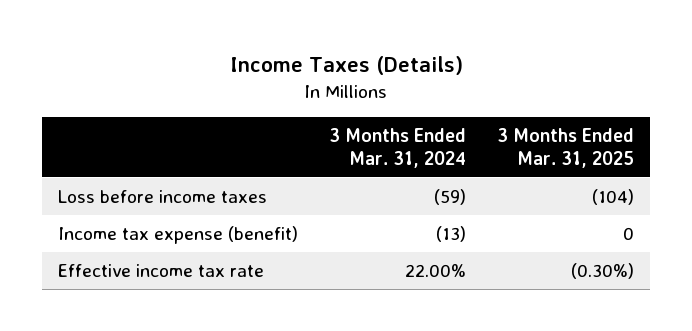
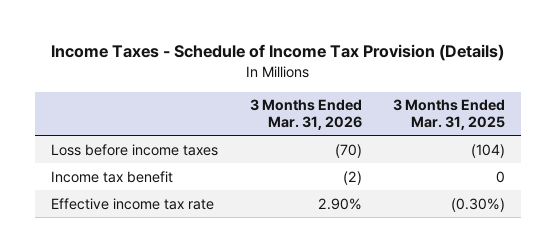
[229,55,463,75] Income Taxes (Details) -> [51,44,505,62] Income Taxes - Schedule of Income Tax Provision (Details)
[328,127,466,168] 3 Months Ended Mar. 31, 2024 -> none
none -> [249,99,362,131] 3 Months Ended Mar. 31, 2026
[57,226,298,245] Income tax expense (benefit) -> [50,170,173,183] Income tax benefit

